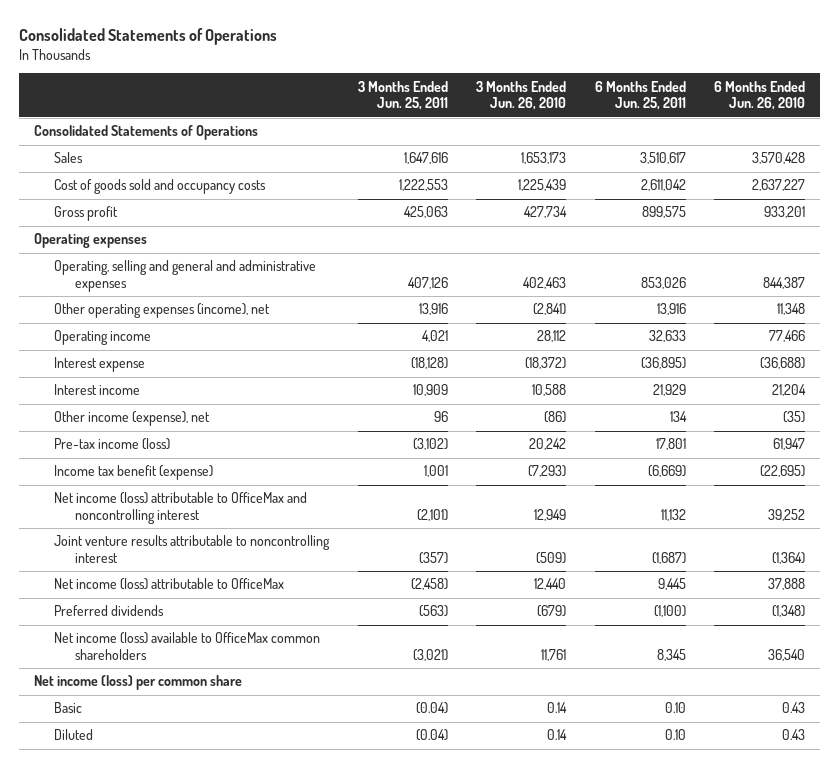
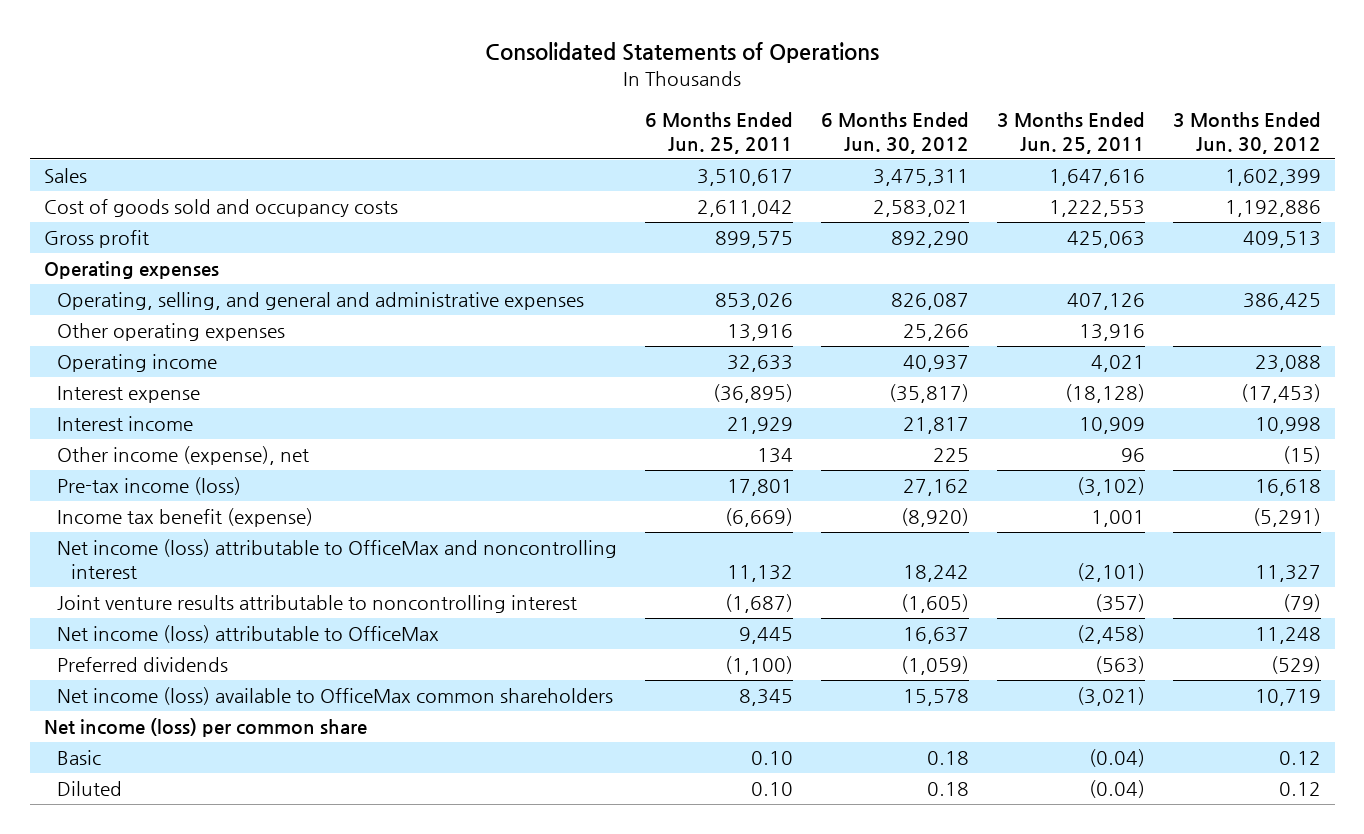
[476,80,567,111] 3 Months Ended Jun. 26, 2010 -> none
[714,80,806,111] 6 Months Ended Jun. 26, 2010 -> none
none -> [821,112,970,154] 6 Months Ended Jun. 30, 2012
none -> [1172,112,1321,154] 3 Months Ended Jun. 30, 2012
[33,125,258,141] Consolidated Statements of Operations -> none
[54,260,317,292] Operating, selling and general and administrative expenses -> [57,291,585,310] Operating, selling, and general and administrative expenses
[54,303,271,319] Other operating expenses (income), net -> [57,322,286,341] Other operating expenses

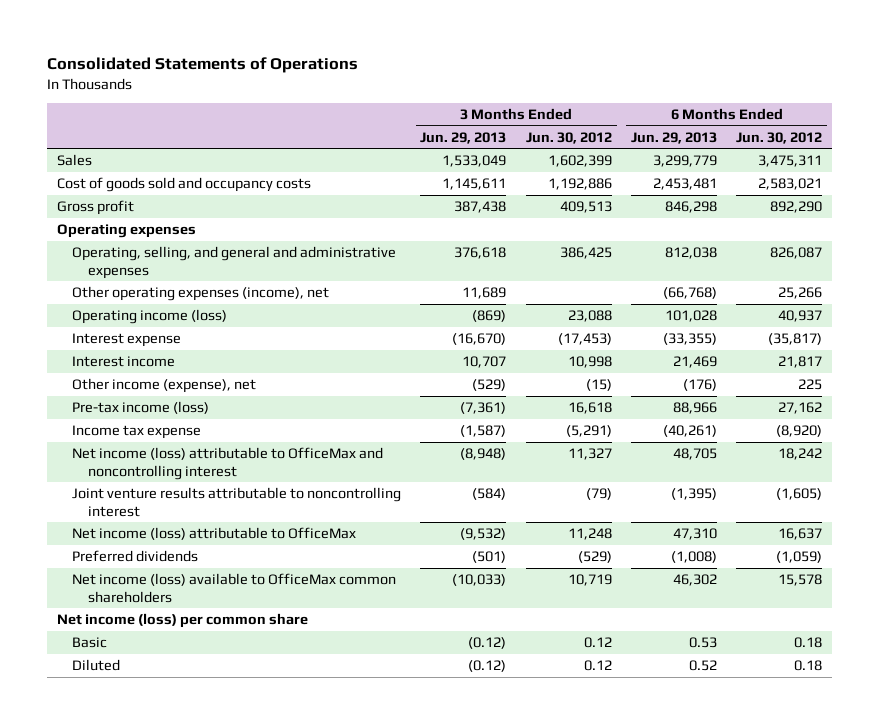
[645,112,794,154] 6 Months Ended Jun. 25, 2011 -> none
[996,112,1145,154] 3 Months Ended Jun. 25, 2011 -> none
none -> [420,131,507,144] Jun. 29, 2013
none -> [631,131,718,144] Jun. 29, 2013
[57,322,286,341] Other operating expenses -> [72,285,330,301] Other operating expenses (income), net
[57,353,218,372] Operating income -> [72,308,228,324] Operating income (loss)
[57,507,314,527] Income tax benefit (expense) -> [72,424,202,439] Income tax expense

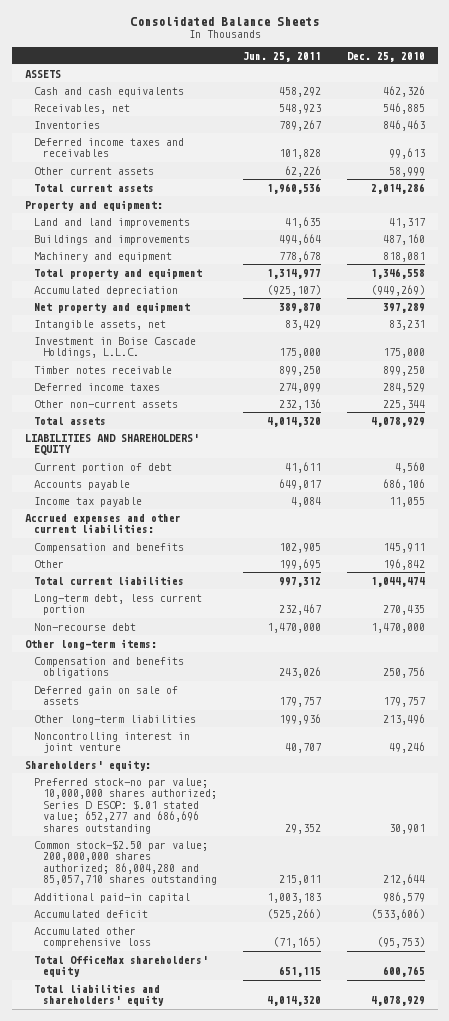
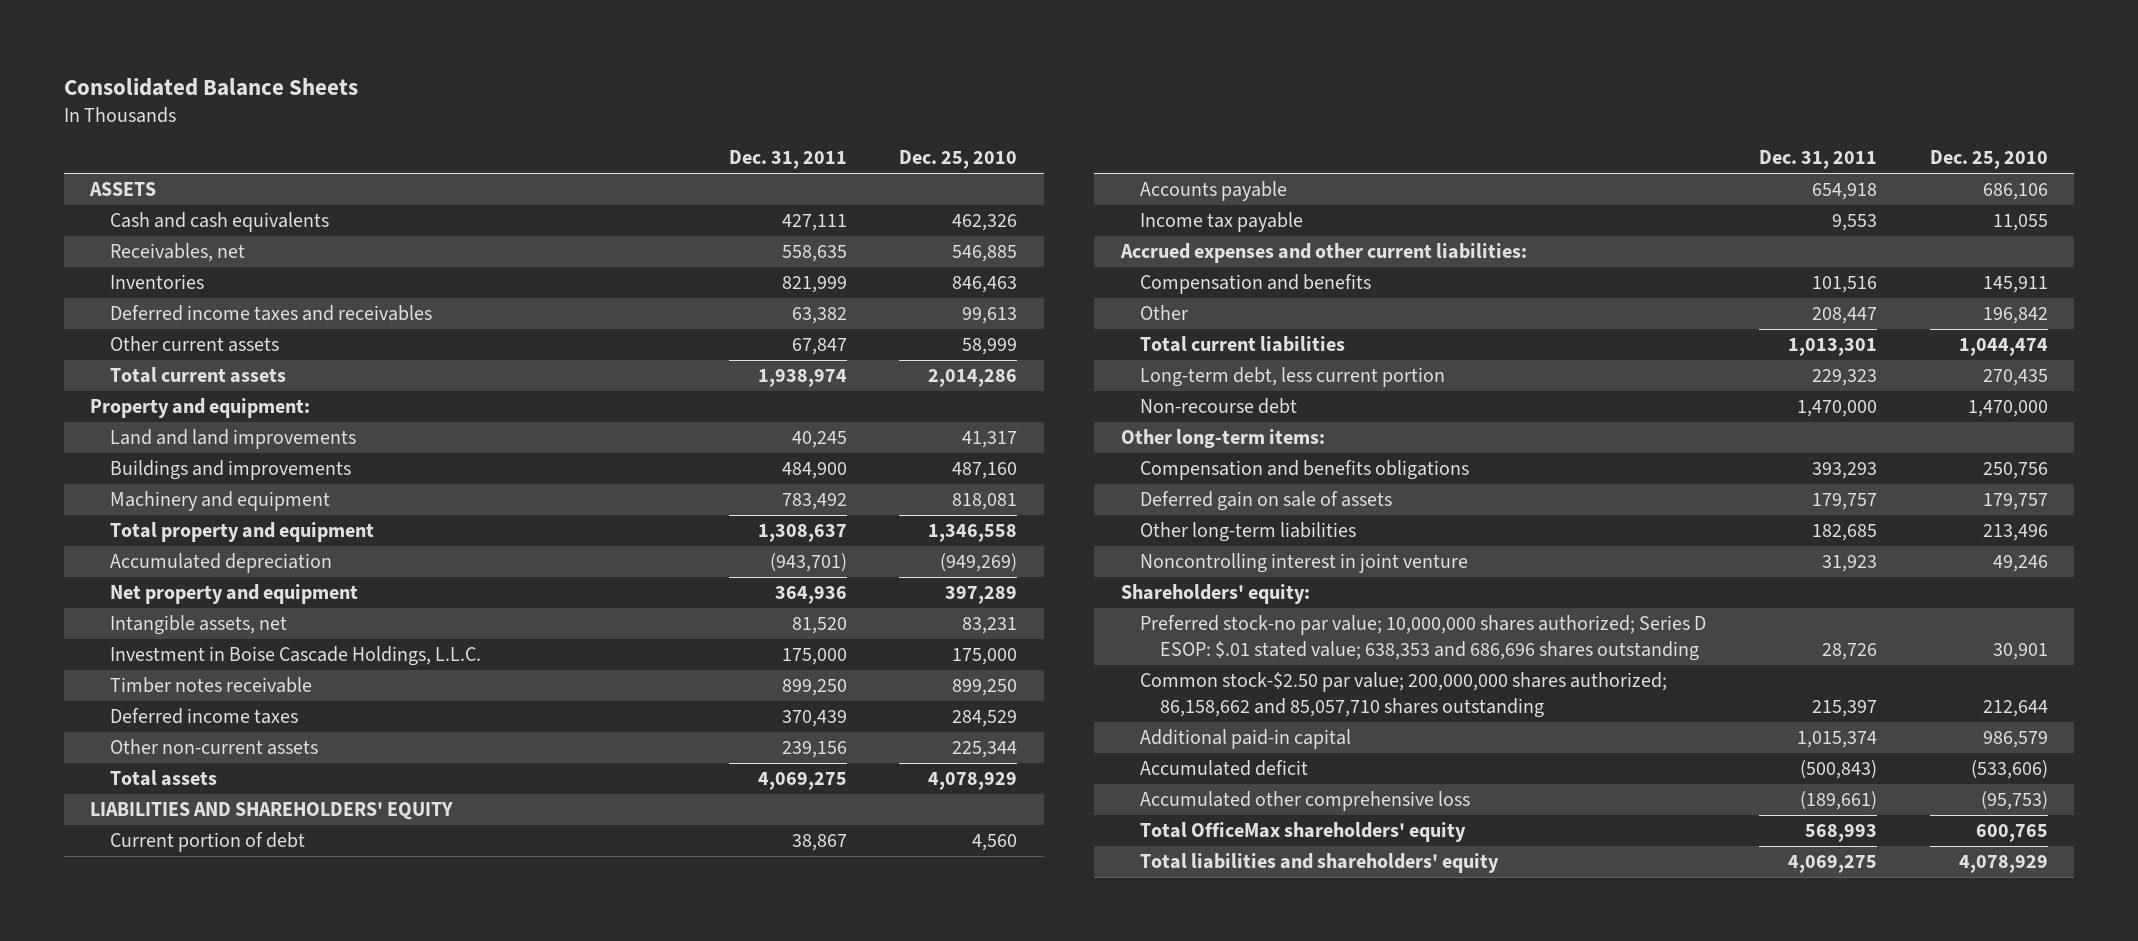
[242,51,321,62] Jun. 25, 2011 -> none
none -> [728,150,847,170] Dec. 31, 2011
[33,777,217,834] Preferred stock-no par value; 10,000,000 shares authorized; Series D ESOP: $.01 stated value; 652,277 and 686,696 shares outstanding -> [1140,615,1707,662] Preferred stock-no par value; 10,000,000 shares authorized; Series D ESOP: $.01 stated value; 638,353 and 686,696 shares outstanding
[33,839,217,886] Common stock-$2.50 par value; 200,000,000 shares authorized; 86,004,280 and 85,057,710 shares outstanding -> [1140,672,1668,719] Common stock-$2.50 par value; 200,000,000 shares authorized; 86,158,662 and 85,057,710 shares outstanding

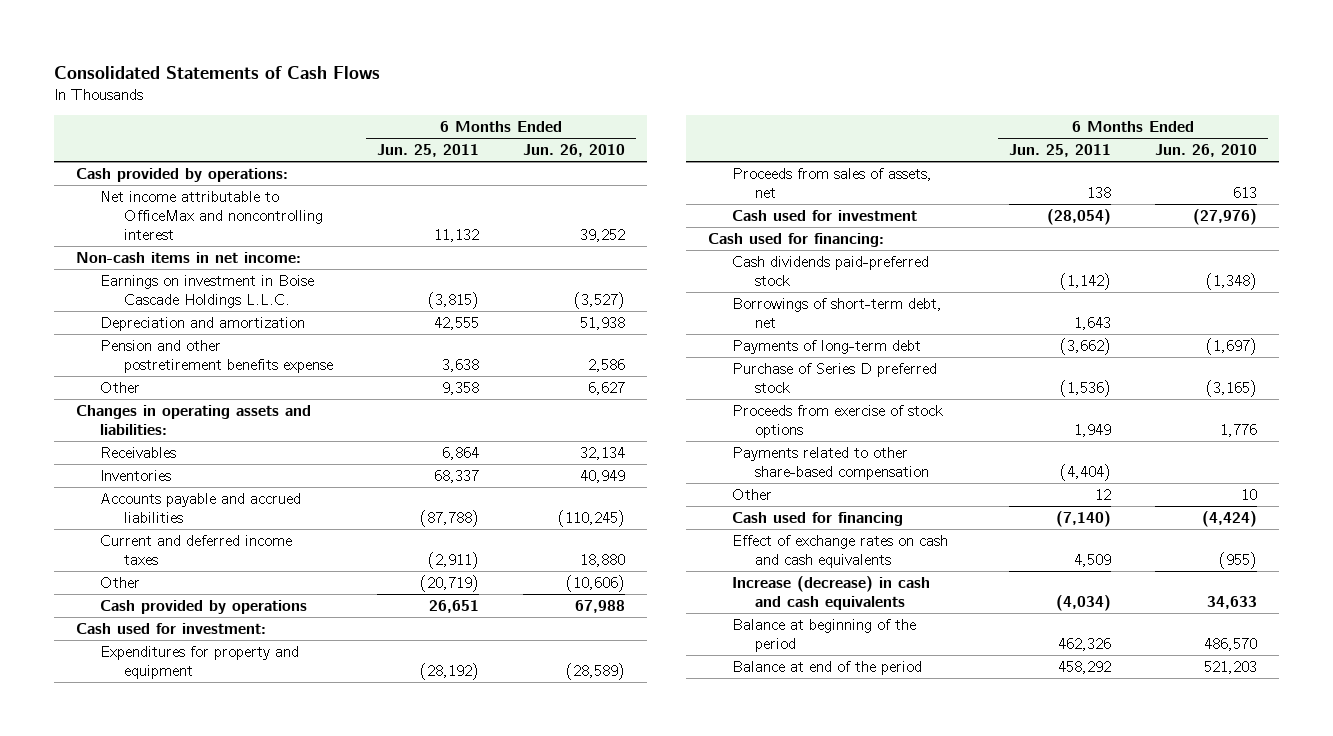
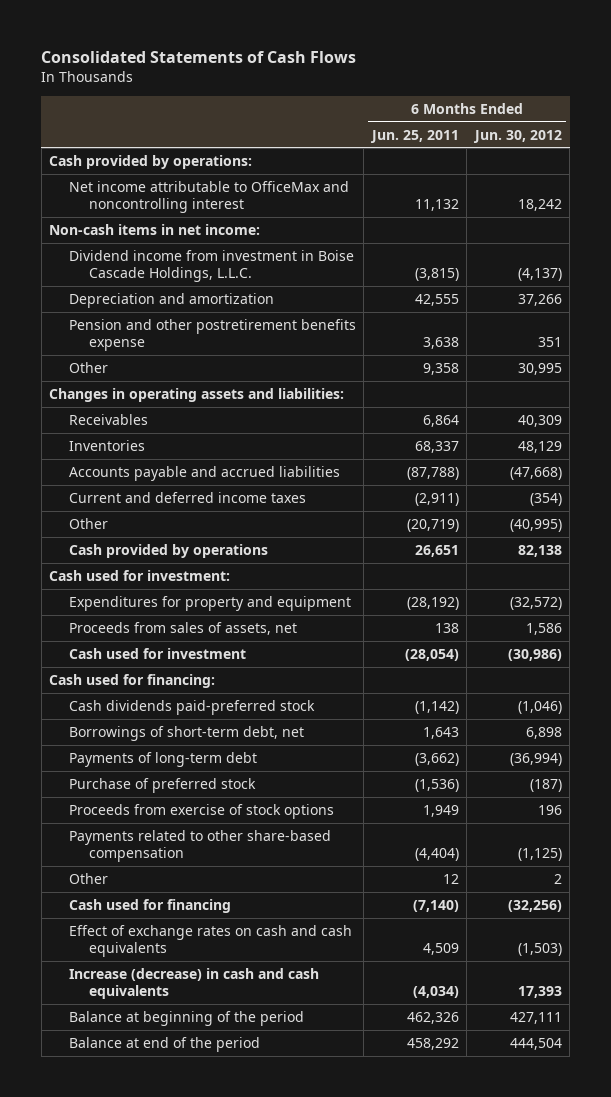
[523,143,626,157] Jun. 26, 2010 -> none
none -> [472,129,562,143] Jun. 30, 2012
[100,274,315,309] Earnings on investment in Boise Cascade Holdings L.L.C. -> [69,249,355,283] Dividend income from investment in Boise Cascade Holdings, L.L.C.
[731,362,937,394] Purchase of Series D preferred stock -> [69,777,257,793] Purchase of preferred stock

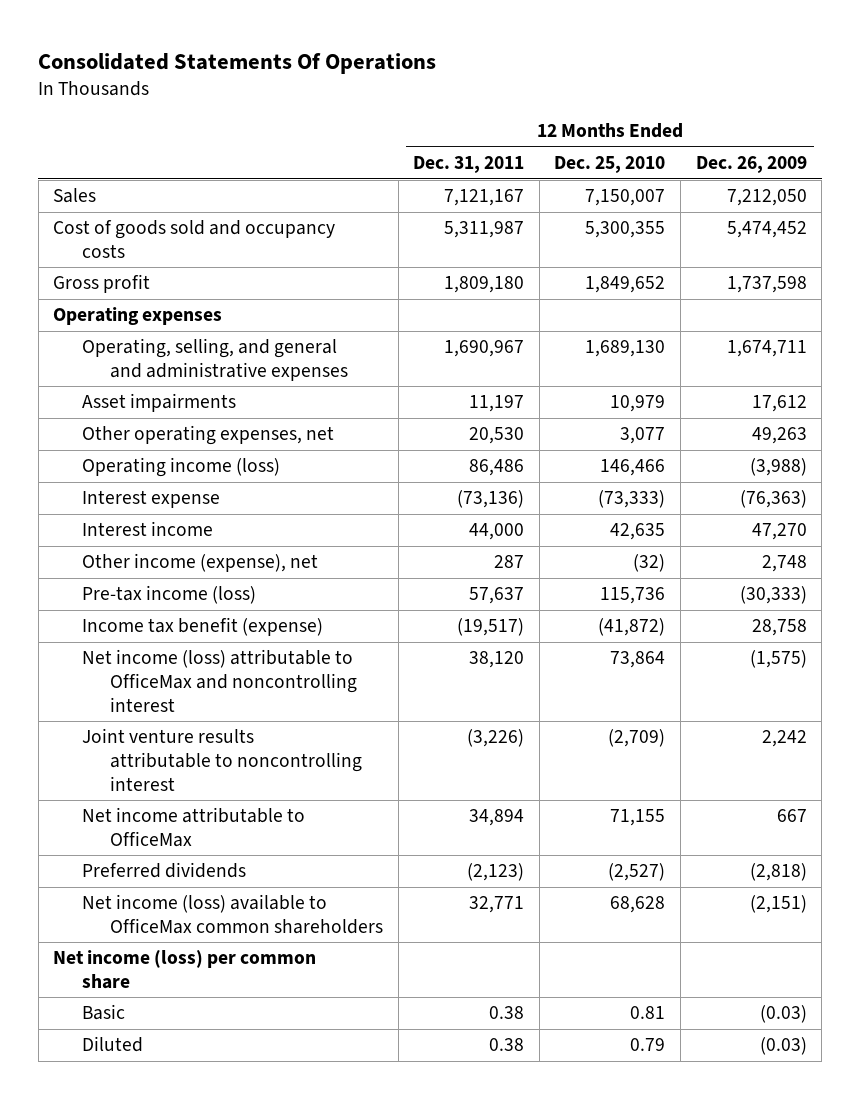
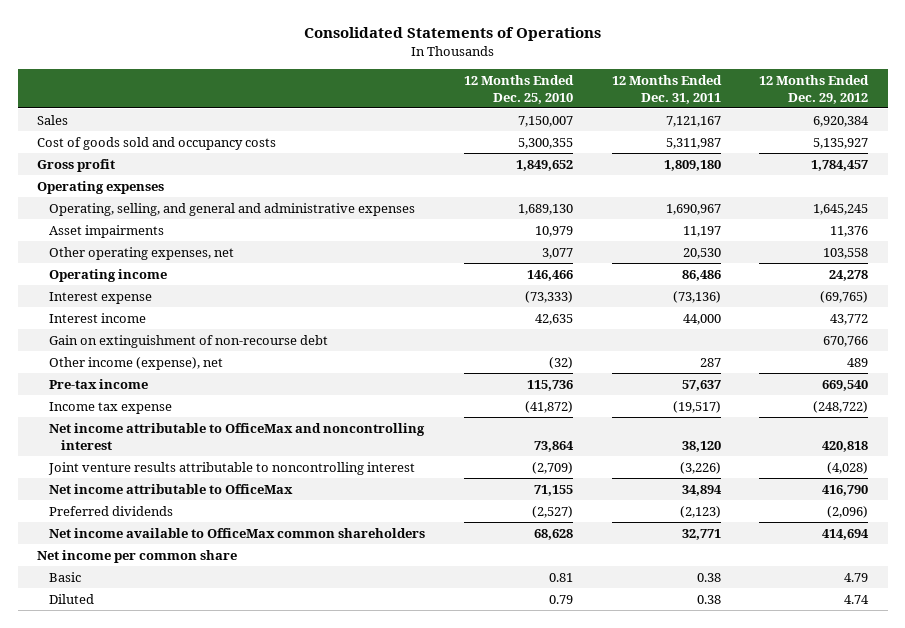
[38,52,437,74] Consolidated Statements Of Operations -> [303,27,601,42] Consolidated Statements of Operations
[695,156,807,174] Dec. 26, 2009 -> none
none -> [759,74,870,104] 12 Months Ended Dec. 29, 2012
[81,457,280,478] Operating income (loss) -> [49,268,168,282] Operating income
none -> [49,334,329,348] Gain on extinguishment of non-recourse debt
[81,585,256,605] Pre-tax income (loss) -> [49,378,149,389] Pre-tax income
[81,617,323,637] Income tax benefit (expense) -> [49,401,173,414] Income tax expense
[81,649,358,712] Net income (loss) attributable to OfficeMax and noncontrolling interest -> [49,422,426,450] Net income attributable to OfficeMax and noncontrolling interest
[81,894,384,934] Net income (loss) available to OfficeMax common shareholders -> [49,527,426,538] Net income available to OfficeMax common shareholders
[53,950,317,989] Net income (loss) per common share -> [37,549,238,563] Net income per common share

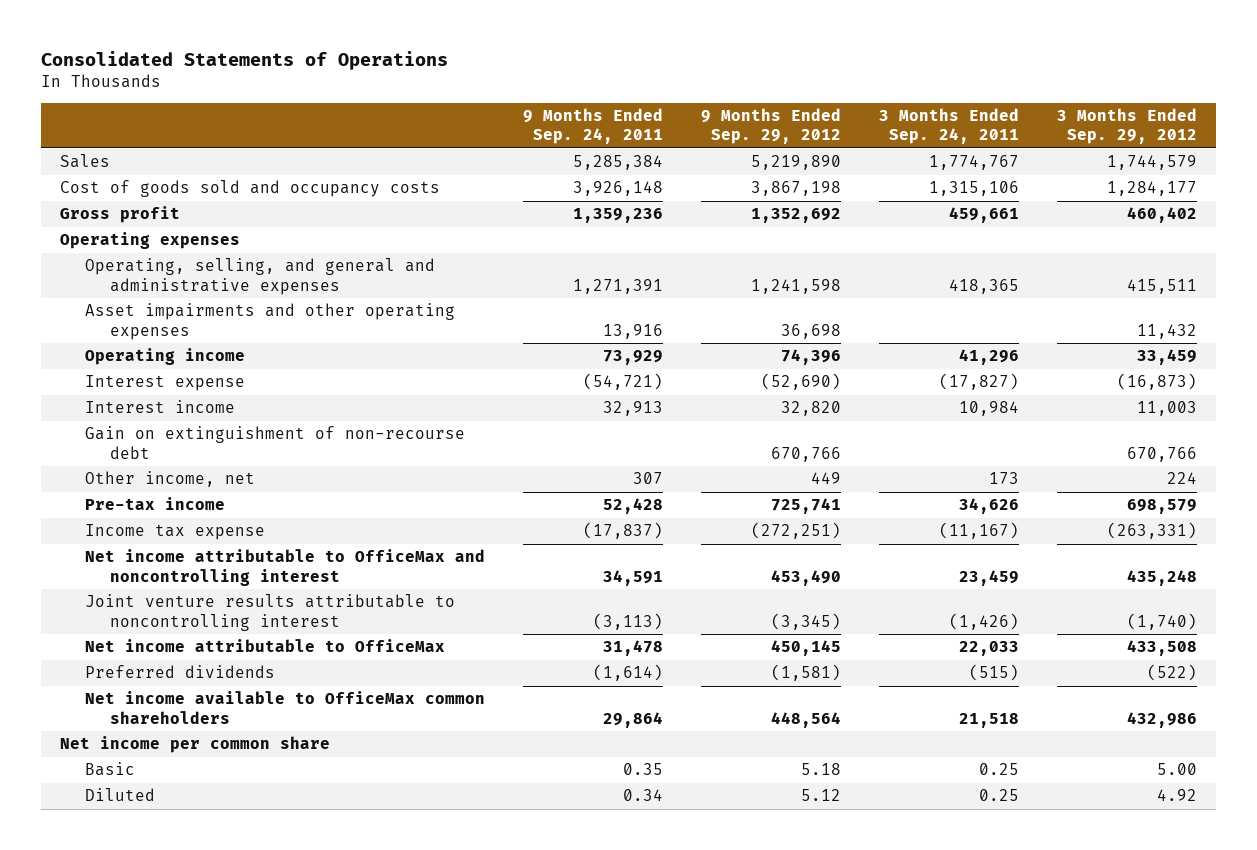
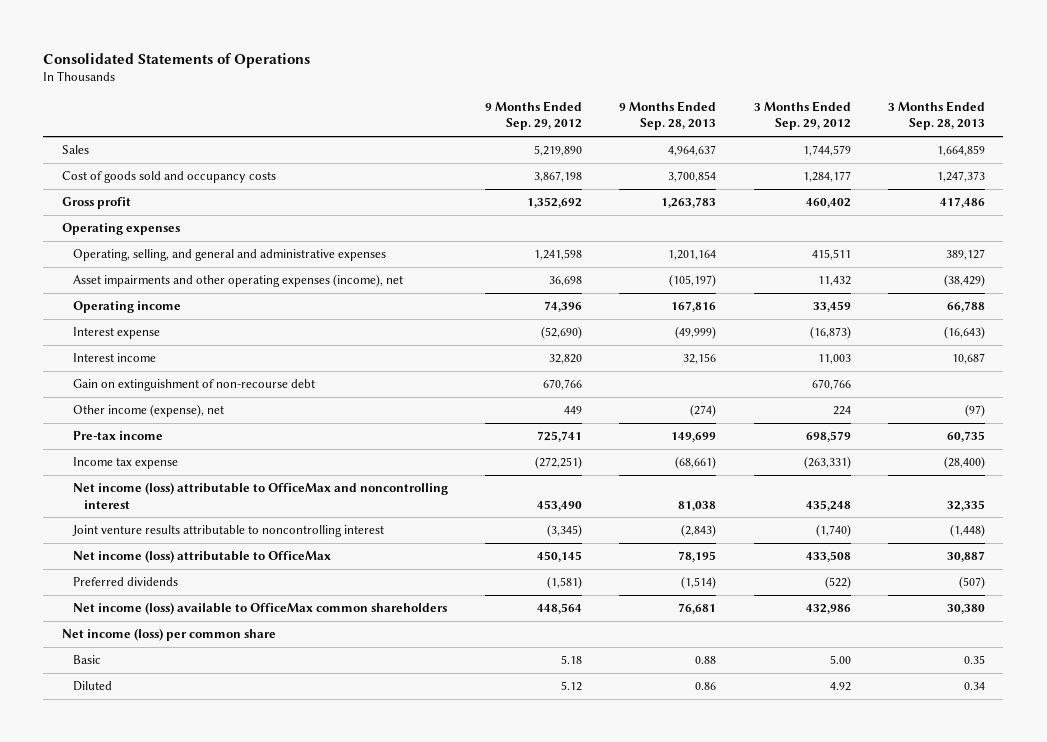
[523,108,664,145] 9 Months Ended Sep. 24, 2011 -> none
[879,108,1020,145] 3 Months Ended Sep. 24, 2011 -> none
none -> [619,101,717,131] 9 Months Ended Sep. 28, 2013
none -> [887,101,985,131] 3 Months Ended Sep. 28, 2013
[85,303,456,340] Asset impairments and other operating expenses -> [73,274,404,288] Asset impairments and other operating expenses (income), net
[85,471,256,488] Other income, net -> [73,404,225,418] Other income (expense), net
[85,549,486,586] Net income attributable to OfficeMax and noncontrolling interest -> [73,482,449,509] Net income (loss) attributable to OfficeMax and noncontrolling interest
[85,639,446,653] Net income attributable to OfficeMax -> [73,550,332,564] Net income (loss) attributable to OfficeMax
[85,691,486,724] Net income available to OfficeMax common shareholders -> [73,602,448,616] Net income (loss) available to OfficeMax common shareholders
[60,736,331,754] Net income per common share -> [61,628,276,642] Net income (loss) per common share

